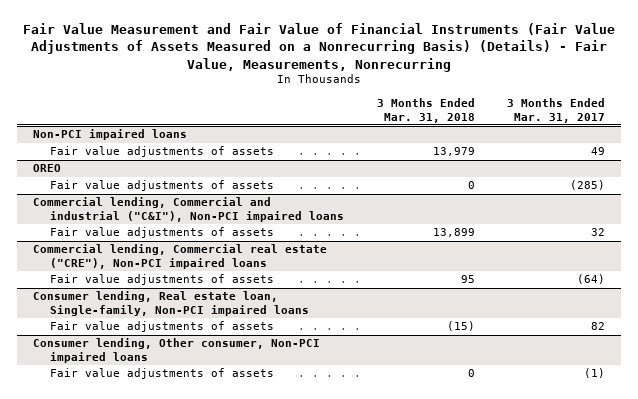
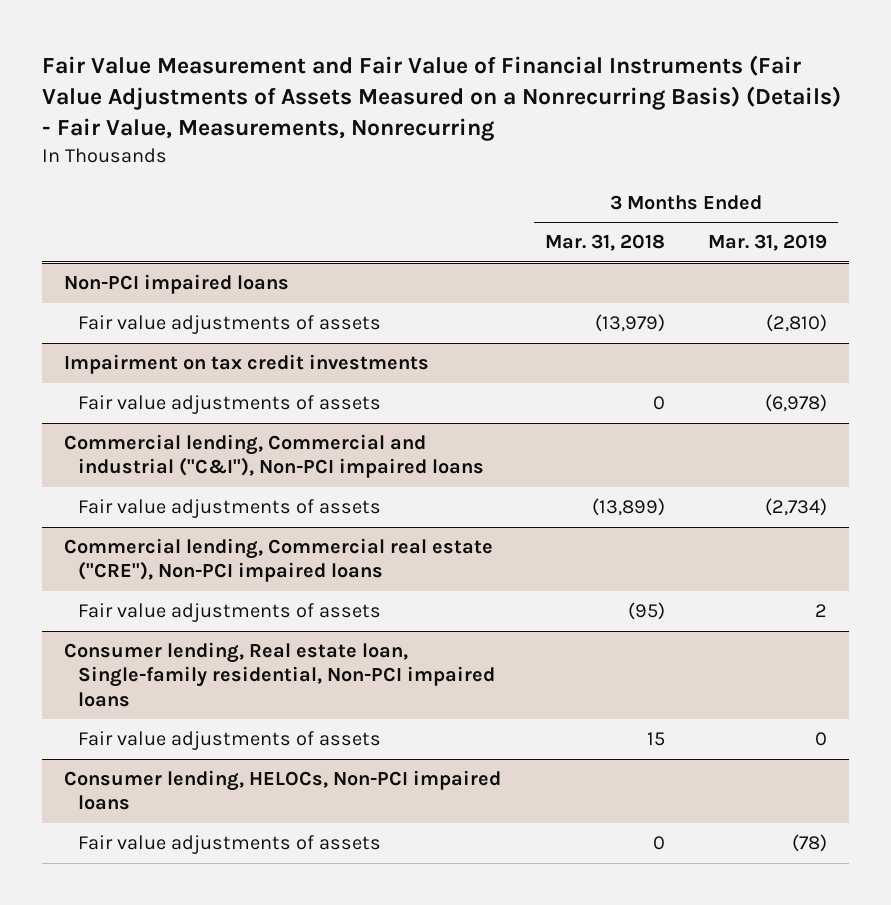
[507,97,606,123] 3 Months Ended Mar. 31, 2017 -> none
none -> [708,234,828,252] Mar. 31, 2019
[432,147,475,157] 13,979 -> [594,314,665,333] (13,979)
[33,164,62,173] OREO -> [63,354,429,375] Impairment on tax credit investments
[432,228,475,238] 13,899 -> [591,498,665,517] (13,899)
[460,275,475,284] 95 -> [627,602,665,621] (95)
[33,291,310,316] Consumer lending, Real estate loan, Single-family, Non-PCI impaired loans -> [63,642,496,707] Consumer lending, Real estate loan, Single-family residential, Non-PCI impaired loans
[446,321,475,332] (15) -> [646,732,665,747] 15
[33,338,321,363] Consumer lending, Other consumer, Non-PCI impaired loans -> [63,770,501,811] Consumer lending, HELOCs, Non-PCI impaired loans

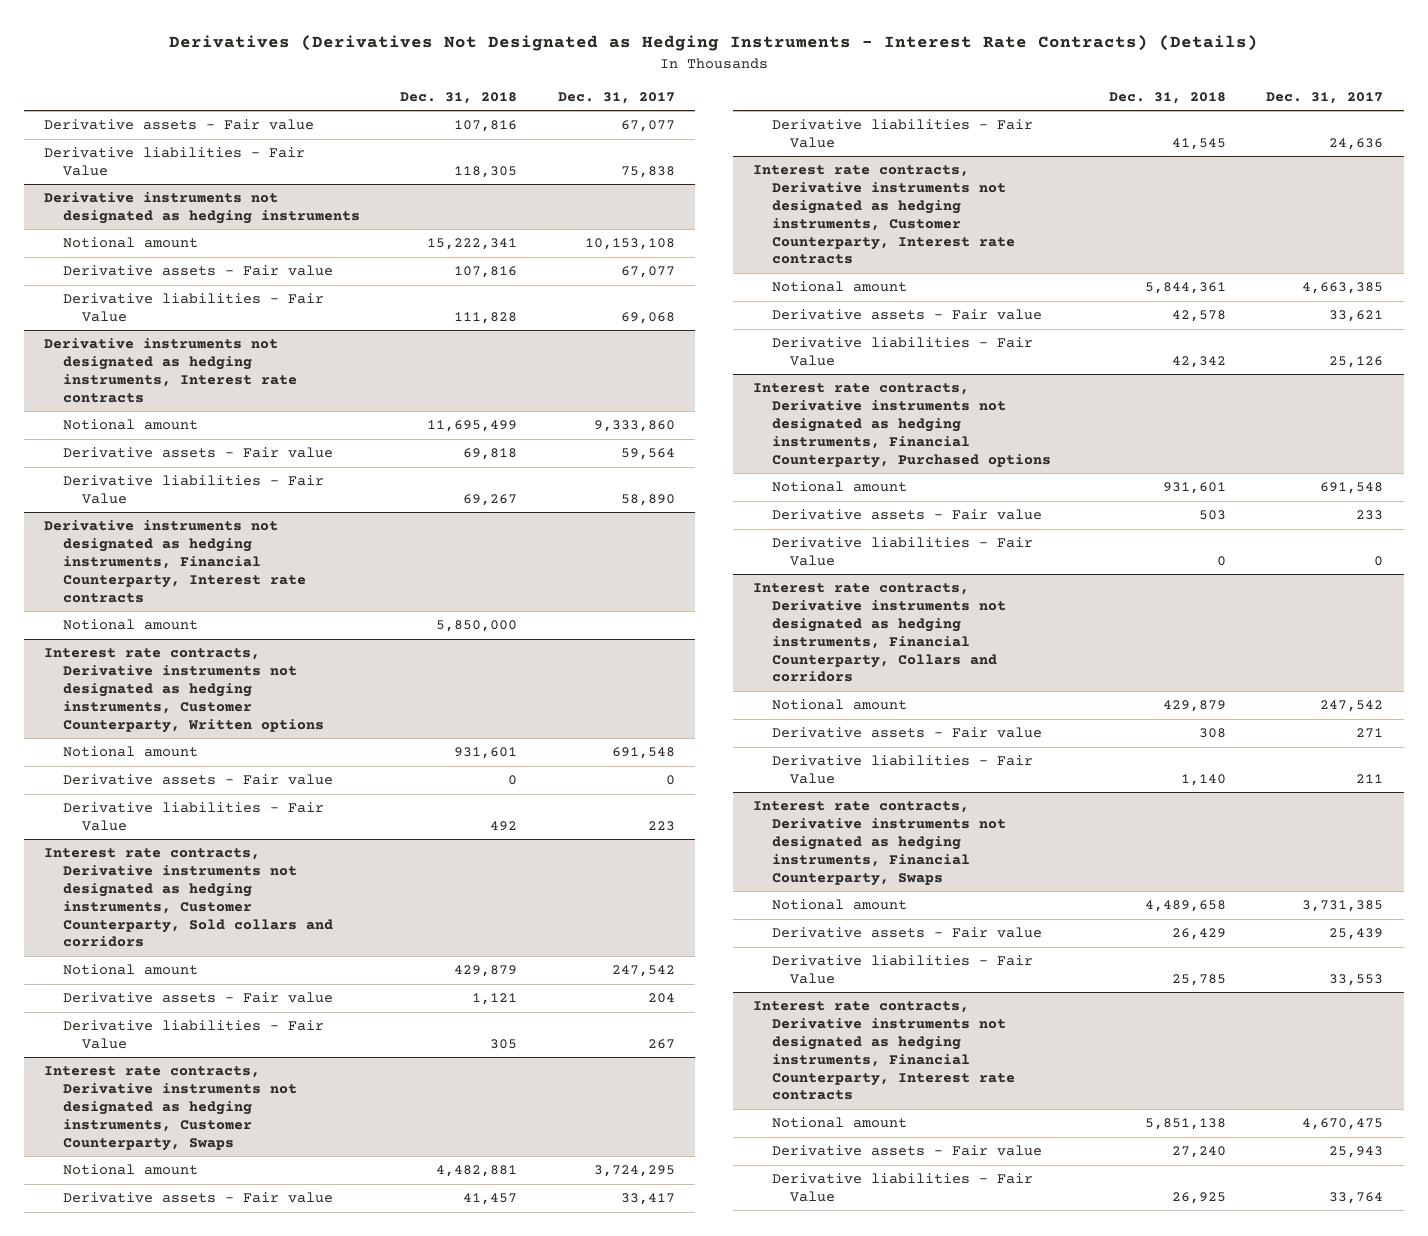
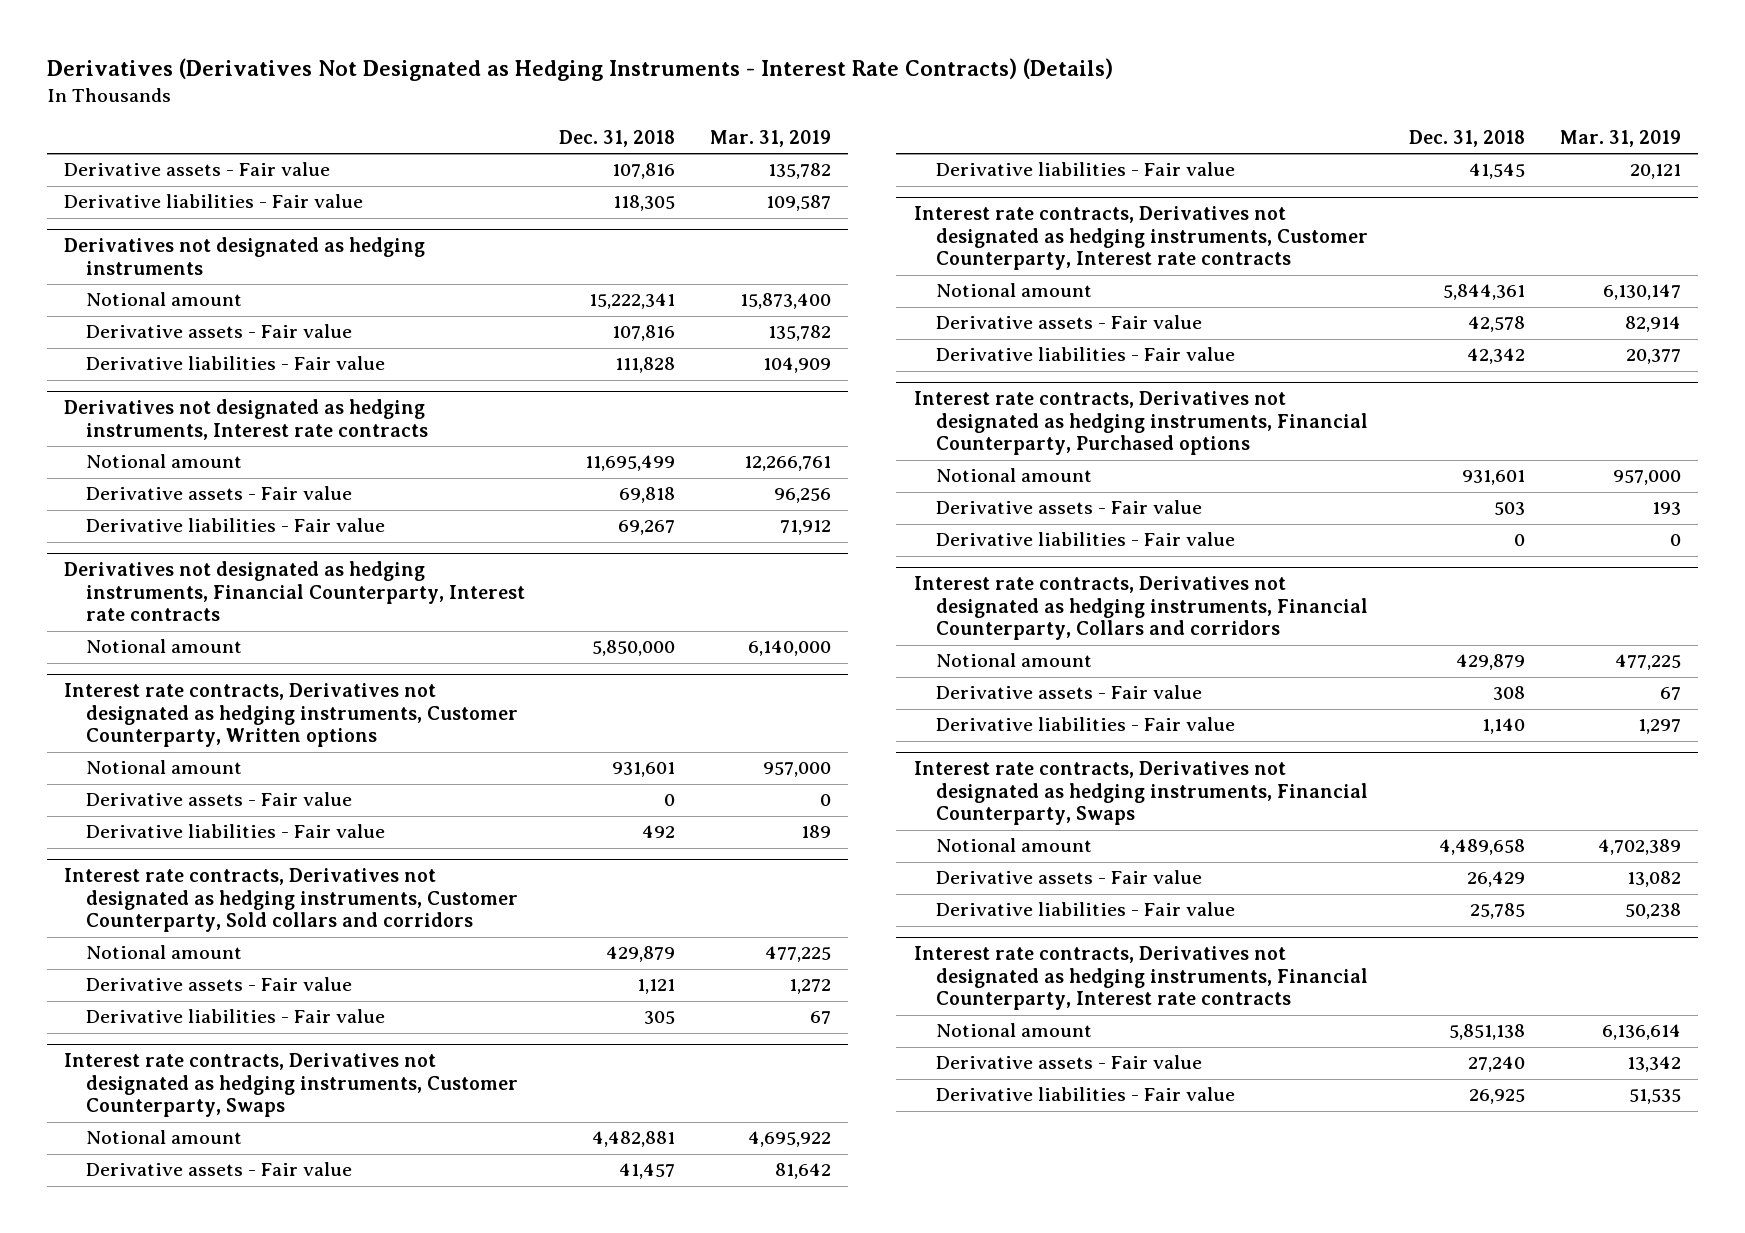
[557,92,675,105] Dec. 31, 2017 -> none
none -> [709,130,831,148] Mar. 31, 2019
[44,147,306,177] Derivative liabilities - Fair Value -> [63,194,363,209] Derivative liabilities - Fair value
[44,192,360,225] Derivative instruments not designated as hedging instruments -> [63,236,425,275] Derivatives not designated as hedging instruments
[62,293,324,323] Derivative liabilities - Fair Value -> [85,356,385,371] Derivative liabilities - Fair value
[44,338,297,403] Derivative instruments not designated as hedging instruments, Interest rate contracts -> [63,398,428,440] Derivatives not designated as hedging instruments, Interest rate contracts
[62,475,324,505] Derivative liabilities - Fair Value -> [85,518,385,533] Derivative liabilities - Fair value
[44,520,306,603] Derivative instruments not designated as hedging instruments, Financial Counterparty, Interest rate contracts -> [63,560,525,622] Derivatives not designated as hedging instruments, Financial Counterparty, Interest rate contracts
[44,648,324,733] Interest rate contracts, Derivative instruments not designated as hedging instruments, Customer Counterparty, Written options -> [63,682,518,748] Interest rate contracts, Derivatives not designated as hedging instruments, Customer Counterparty, Written options
[62,802,324,832] Derivative liabilities - Fair Value -> [85,824,385,839] Derivative liabilities - Fair value
[44,848,333,948] Interest rate contracts, Derivative instruments not designated as hedging instruments, Customer Counterparty, Sold collars and corridors -> [63,867,518,933] Interest rate contracts, Derivatives not designated as hedging instruments, Customer Counterparty, Sold collars and corridors
[62,1020,324,1050] Derivative liabilities - Fair Value -> [85,1009,385,1024] Derivative liabilities - Fair value
[44,1066,297,1151] Interest rate contracts, Derivative instruments not designated as hedging instruments, Customer Counterparty, Swaps -> [63,1052,518,1118] Interest rate contracts, Derivatives not designated as hedging instruments, Customer Counterparty, Swaps
[771,119,1033,149] Derivative liabilities - Fair Value -> [935,162,1235,177] Derivative liabilities - Fair value
[752,165,1015,265] Interest rate contracts, Derivative instruments not designated as hedging instruments, Customer Counterparty, Interest rate contracts -> [913,205,1368,271] Interest rate contracts, Derivatives not designated as hedging instruments, Customer Counterparty, Interest rate contracts
[771,337,1033,367] Derivative liabilities - Fair Value -> [935,347,1235,362] Derivative liabilities - Fair value
[752,383,1051,468] Interest rate contracts, Derivative instruments not designated as hedging instruments, Financial Counterparty, Purchased options -> [913,390,1368,456] Interest rate contracts, Derivatives not designated as hedging instruments, Financial Counterparty, Purchased options
[771,537,1033,567] Derivative liabilities - Fair Value -> [935,532,1235,547] Derivative liabilities - Fair value
[752,583,1006,683] Interest rate contracts, Derivative instruments not designated as hedging instruments, Financial Counterparty, Collars and corridors -> [913,575,1368,641] Interest rate contracts, Derivatives not designated as hedging instruments, Financial Counterparty, Collars and corridors
[771,755,1033,785] Derivative liabilities - Fair Value -> [935,717,1235,732] Derivative liabilities - Fair value
[752,801,1006,886] Interest rate contracts, Derivative instruments not designated as hedging instruments, Financial Counterparty, Swaps -> [913,760,1368,826] Interest rate contracts, Derivatives not designated as hedging instruments, Financial Counterparty, Swaps
[771,955,1033,985] Derivative liabilities - Fair Value -> [935,902,1235,917] Derivative liabilities - Fair value
[752,1001,1015,1101] Interest rate contracts, Derivative instruments not designated as hedging instruments, Financial Counterparty, Interest rate contracts -> [913,945,1368,1011] Interest rate contracts, Derivatives not designated as hedging instruments, Financial Counterparty, Interest rate contracts
[771,1173,1033,1203] Derivative liabilities - Fair Value -> [935,1087,1235,1102] Derivative liabilities - Fair value

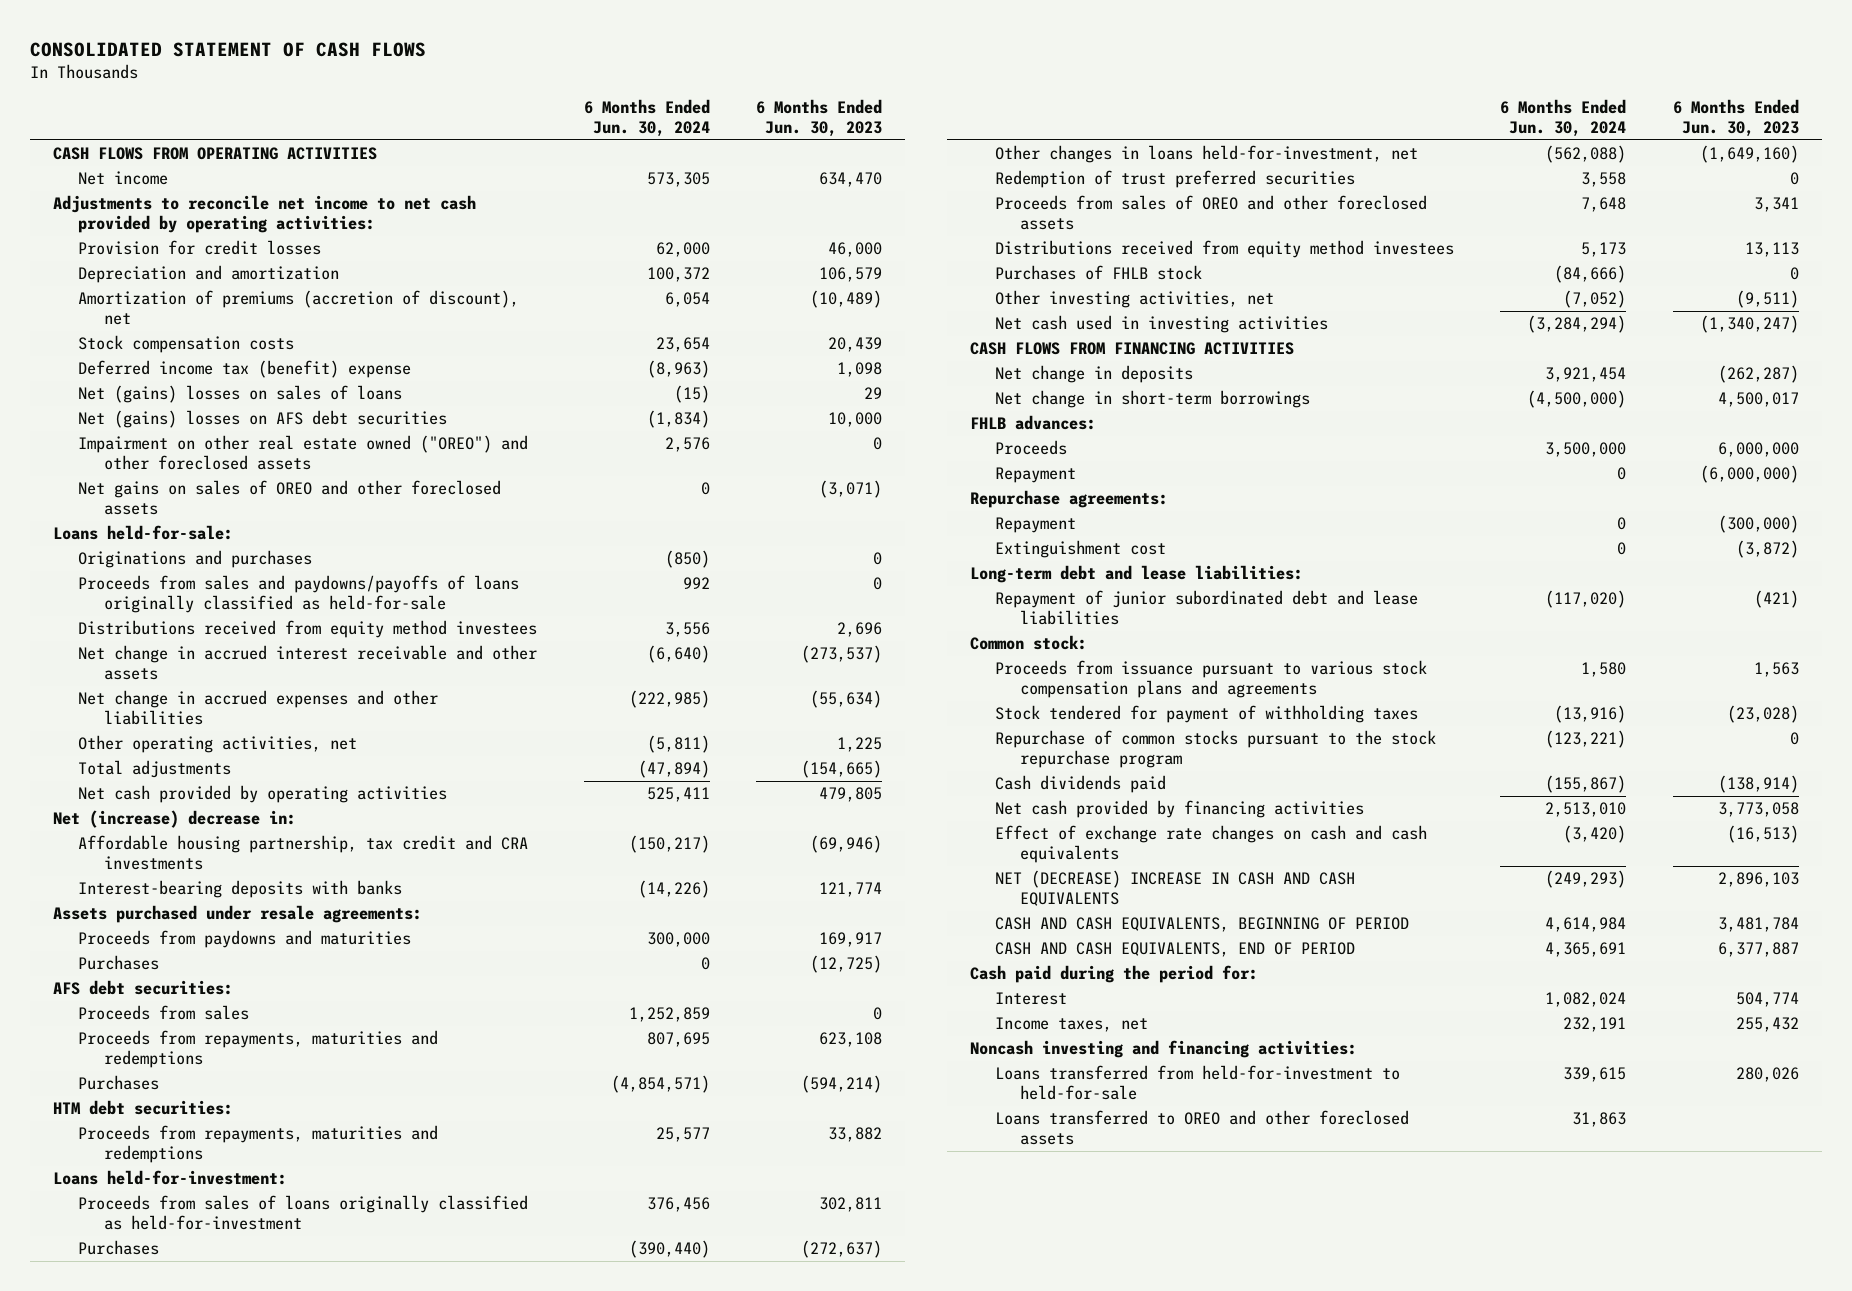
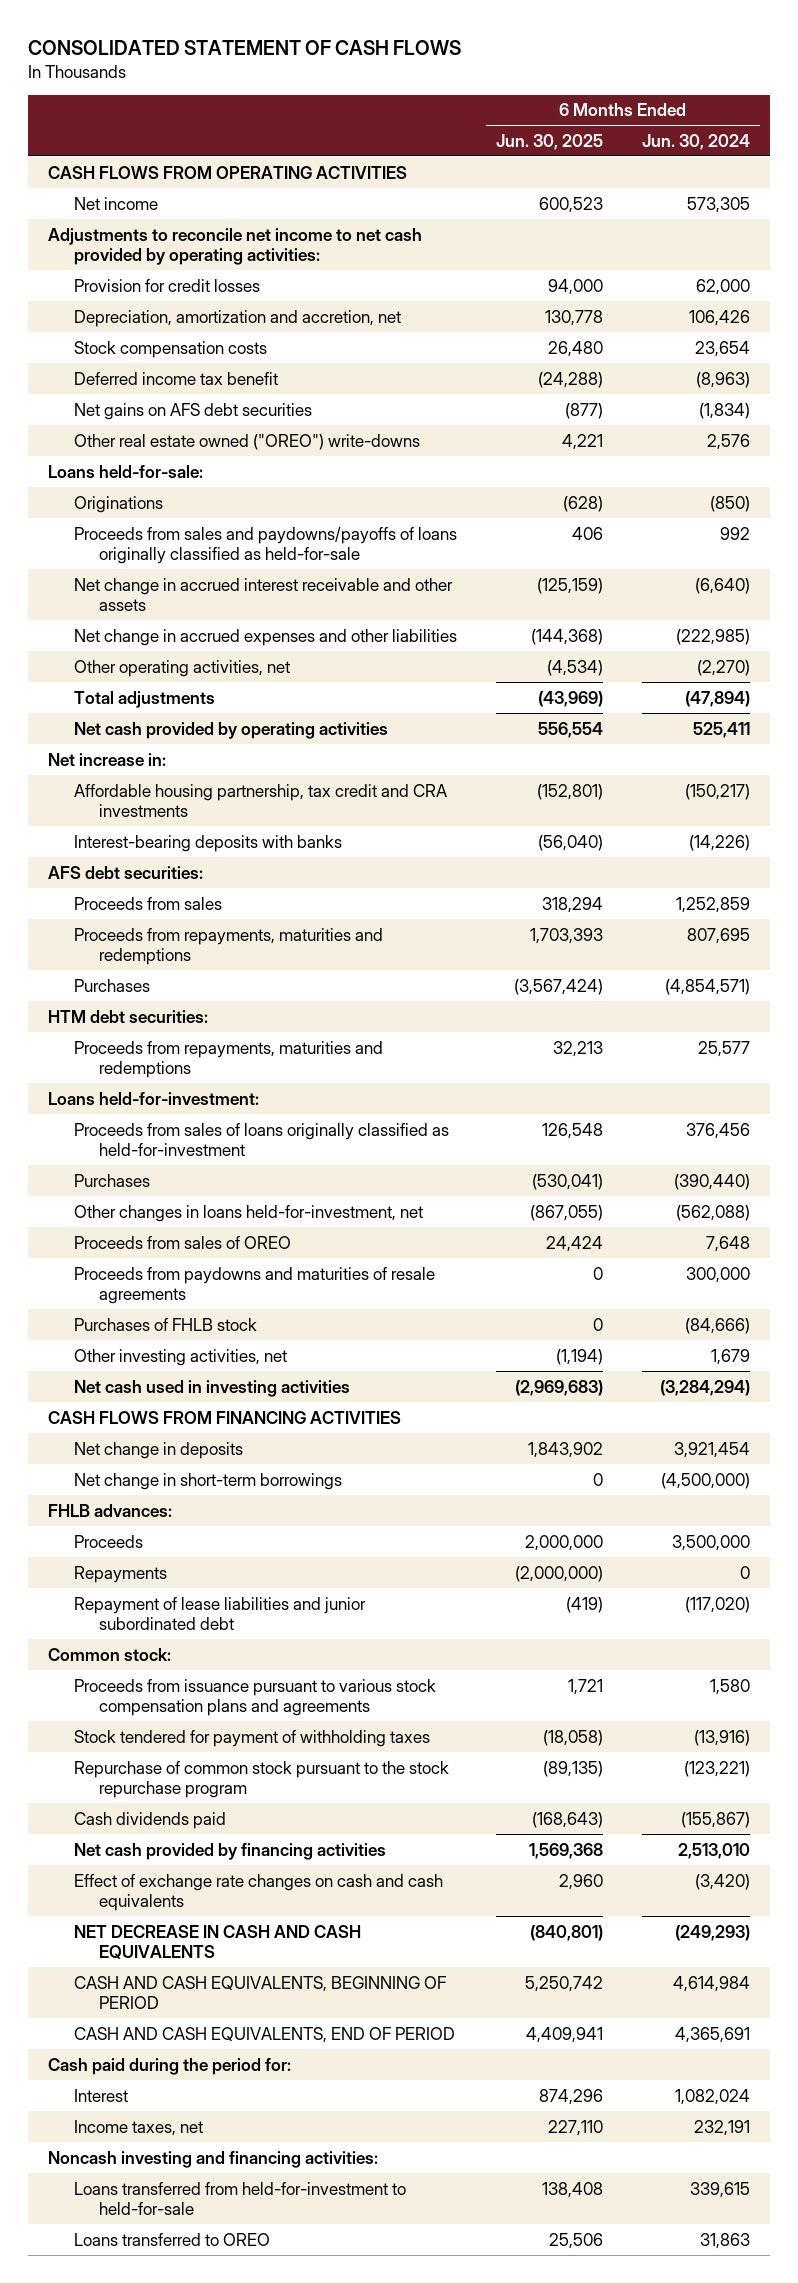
[755,99,882,137] 6 Months Ended Jun. 30, 2023 -> none
none -> [495,133,603,150] Jun. 30, 2025
[78,290,520,326] Amortization of premiums (accretion of discount), net -> none
[78,265,340,284] Depreciation and amortization -> [73,309,401,327] Depreciation, amortization and accretion, net
[646,267,710,283] 100,372 -> [689,309,751,326] 106,426
[78,385,403,404] Net (gains) losses on sales of loans -> none
[78,480,502,516] Net gains on sales of OREO and other foreclosed assets -> none
[78,360,412,379] Deferred income tax (benefit) expense -> [73,371,278,385] Deferred income tax benefit
[78,410,448,429] Net (gains) losses on AFS debt securities -> [73,402,312,420] Net gains on AFS debt securities
[78,435,529,471] Impairment on other real estate owned ("OREO") and other foreclosed assets -> [73,433,420,450] Other real estate owned ("OREO") write-downs
[78,550,313,569] Originations and purchases -> none
none -> [73,495,163,513] Originations
[78,620,538,639] Distributions received from equity method investees -> none
[646,735,710,754] (5,811) -> [697,659,751,676] (2,270)
[53,810,297,829] Net (increase) decrease in: -> [47,752,166,766] Net increase in:
[53,905,423,924] Assets purchased under resale agreements: -> none
[78,930,412,949] Proceeds from paydowns and maturities -> none
[78,955,160,971] Purchases -> none
[995,170,1356,189] Redemption of trust preferred securities -> none
[995,240,1455,259] Distributions received from equity method investees -> none
[995,195,1428,231] Proceeds from sales of OREO and other foreclosed assets -> [73,1235,291,1249] Proceeds from sales of OREO
none -> [73,1266,435,1304] Proceeds from paydowns and maturities of resale agreements
[1563,290,1627,309] (7,052) -> [711,1348,751,1365] 1,679
[969,490,1168,509] Repurchase agreements: -> none
[995,517,1077,534] Repayment -> none
[995,540,1167,559] Extinguishment cost -> none
[969,565,1303,584] Long-term debt and lease liabilities: -> none
[995,467,1077,484] Repayment -> [73,1565,167,1583] Repayments
[995,590,1419,626] Repayment of junior subordinated debt and lease liabilities -> [73,1596,366,1630] Repayment of lease liabilities and junior subordinated debt
[995,730,1437,769] Repurchase of common stocks pursuant to the stock repurchase program -> [73,1760,449,1798] Repurchase of common stock pursuant to the stock repurchase program
[995,870,1356,907] NET (DECREASE) INCREASE IN CASH AND CASH EQUIVALENTS -> [73,1924,361,1959] NET DECREASE IN CASH AND CASH EQUIVALENTS
[995,1110,1410,1146] Loans transferred to OREO and other foreclosed assets -> [73,2232,270,2246] Loans transferred to OREO

